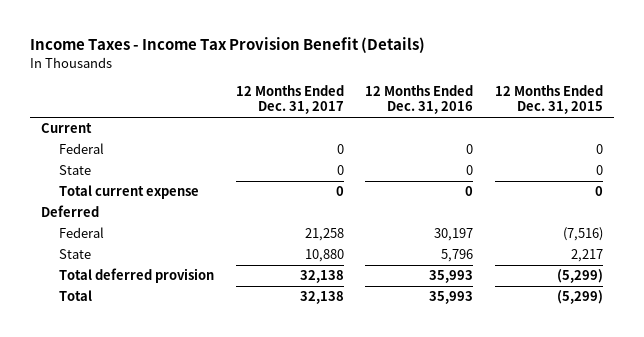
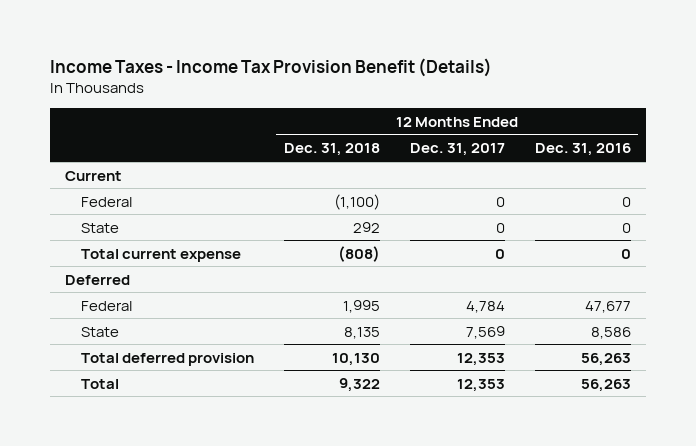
[495,85,604,115] 12 Months Ended Dec. 31, 2015 -> none
none -> [283,143,380,157] Dec. 31, 2018
[304,228,344,242] 21,258 -> [465,300,505,313] 4,784
[434,228,474,242] 30,197 -> [584,300,631,313] 47,677
[304,249,344,263] 10,880 -> [465,325,505,339] 7,569
[441,249,474,263] 5,796 -> [590,326,631,339] 8,586
[299,270,344,284] 32,138 -> [456,352,505,366] 12,353
[429,270,474,284] 35,993 -> [580,352,631,366] 56,263
[299,291,344,305] 32,138 -> [456,378,505,392] 12,353
[429,291,474,305] 35,993 -> [580,378,631,392] 56,263

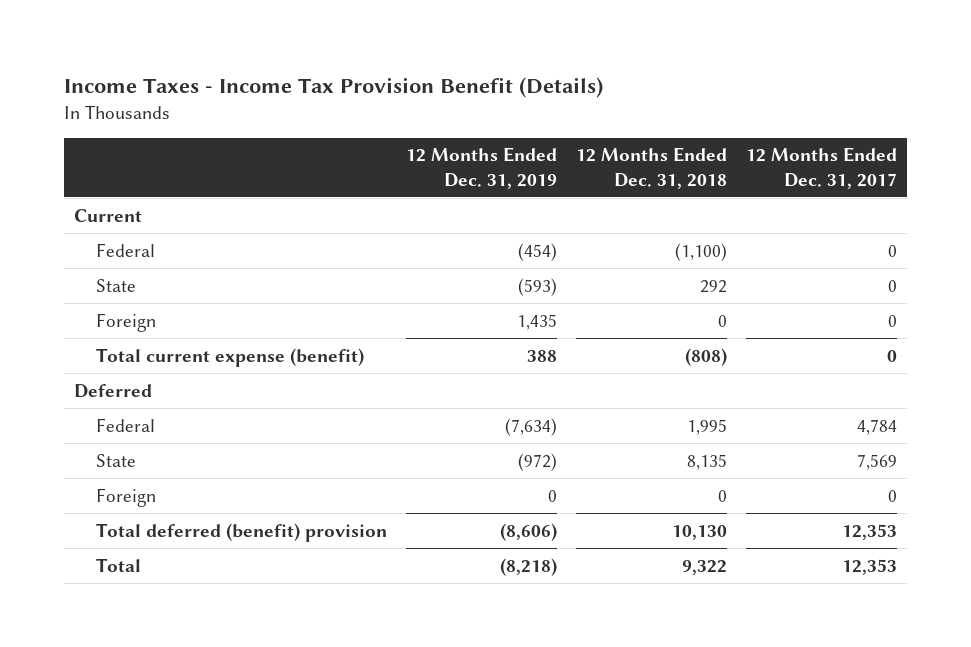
[534,143,631,157] Dec. 31, 2016 -> none
none -> [405,147,557,189] 12 Months Ended Dec. 31, 2019
none -> [95,312,156,332] Foreign
[80,248,241,262] Total current expense -> [95,347,364,367] Total current expense (benefit)
none -> [95,487,156,507] Foreign
[80,352,254,366] Total deferred provision -> [95,522,387,542] Total deferred (benefit) provision

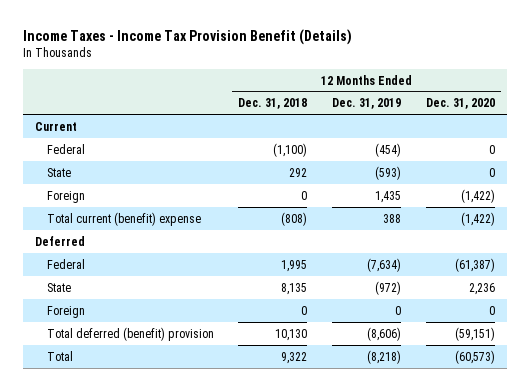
[746,147,898,189] 12 Months Ended Dec. 31, 2017 -> none
none -> [425,98,495,110] Dec. 31, 2020
[95,347,364,367] Total current expense (benefit) -> [46,211,201,226] Total current (benefit) expense

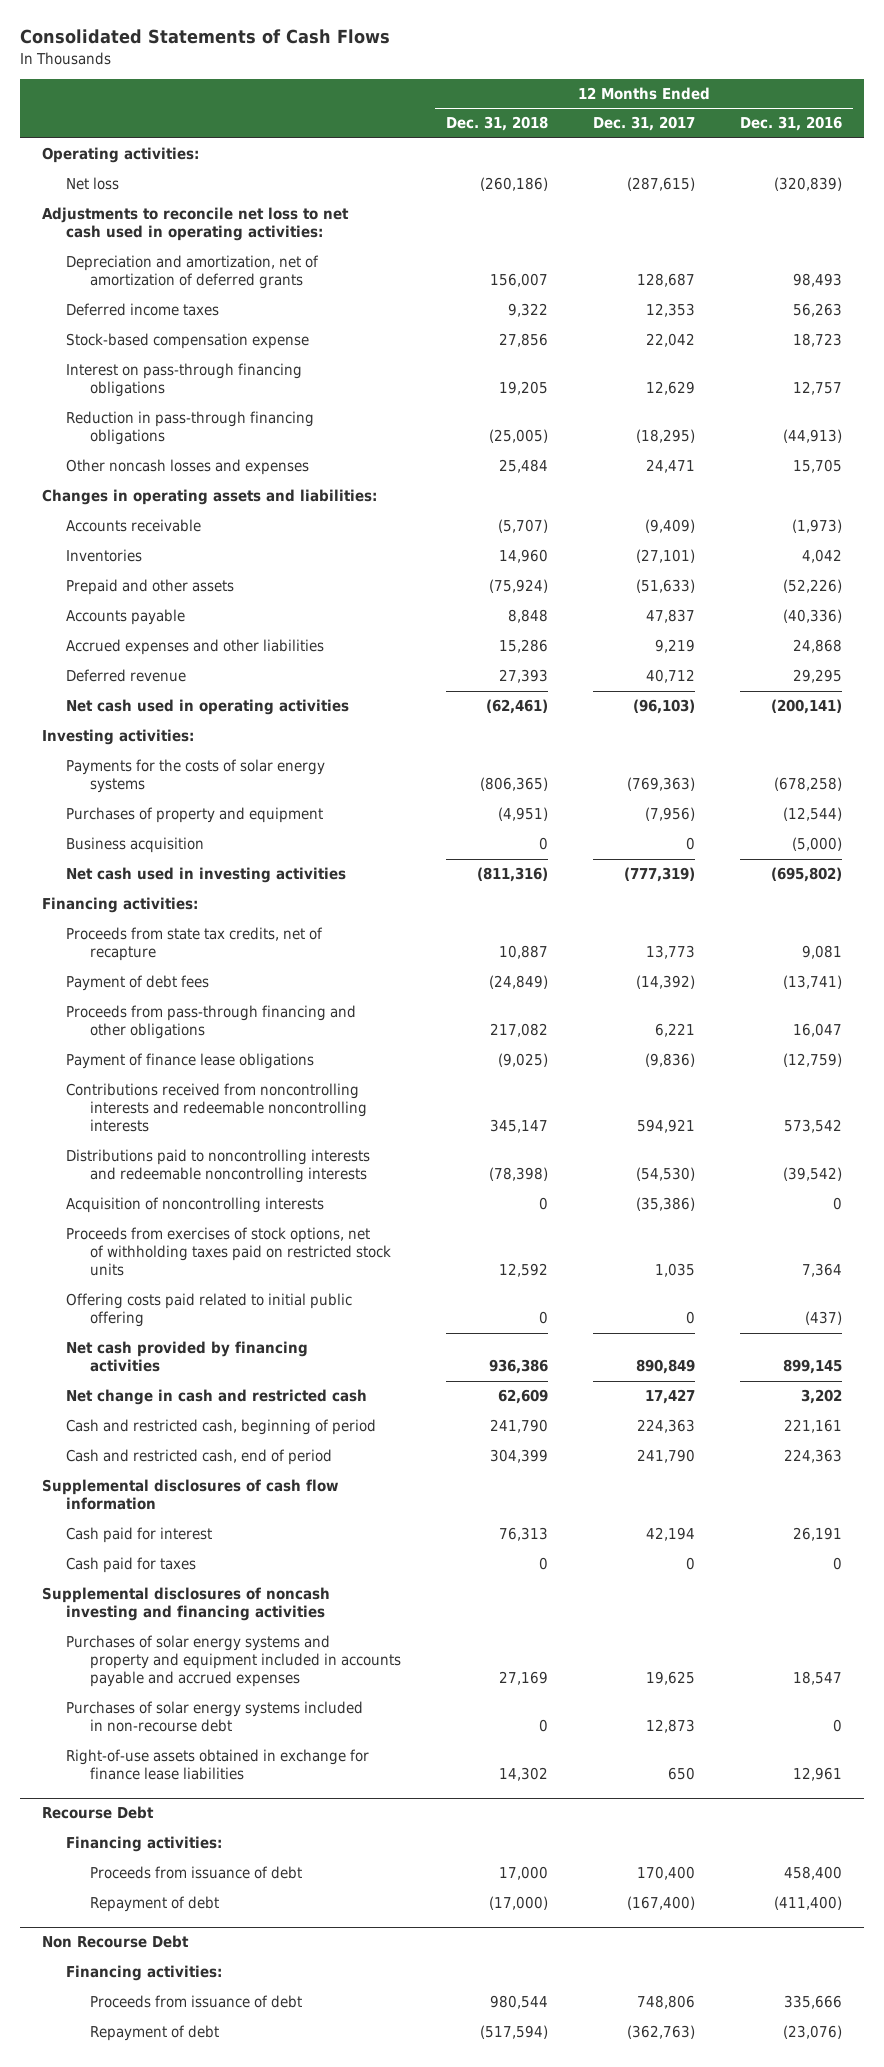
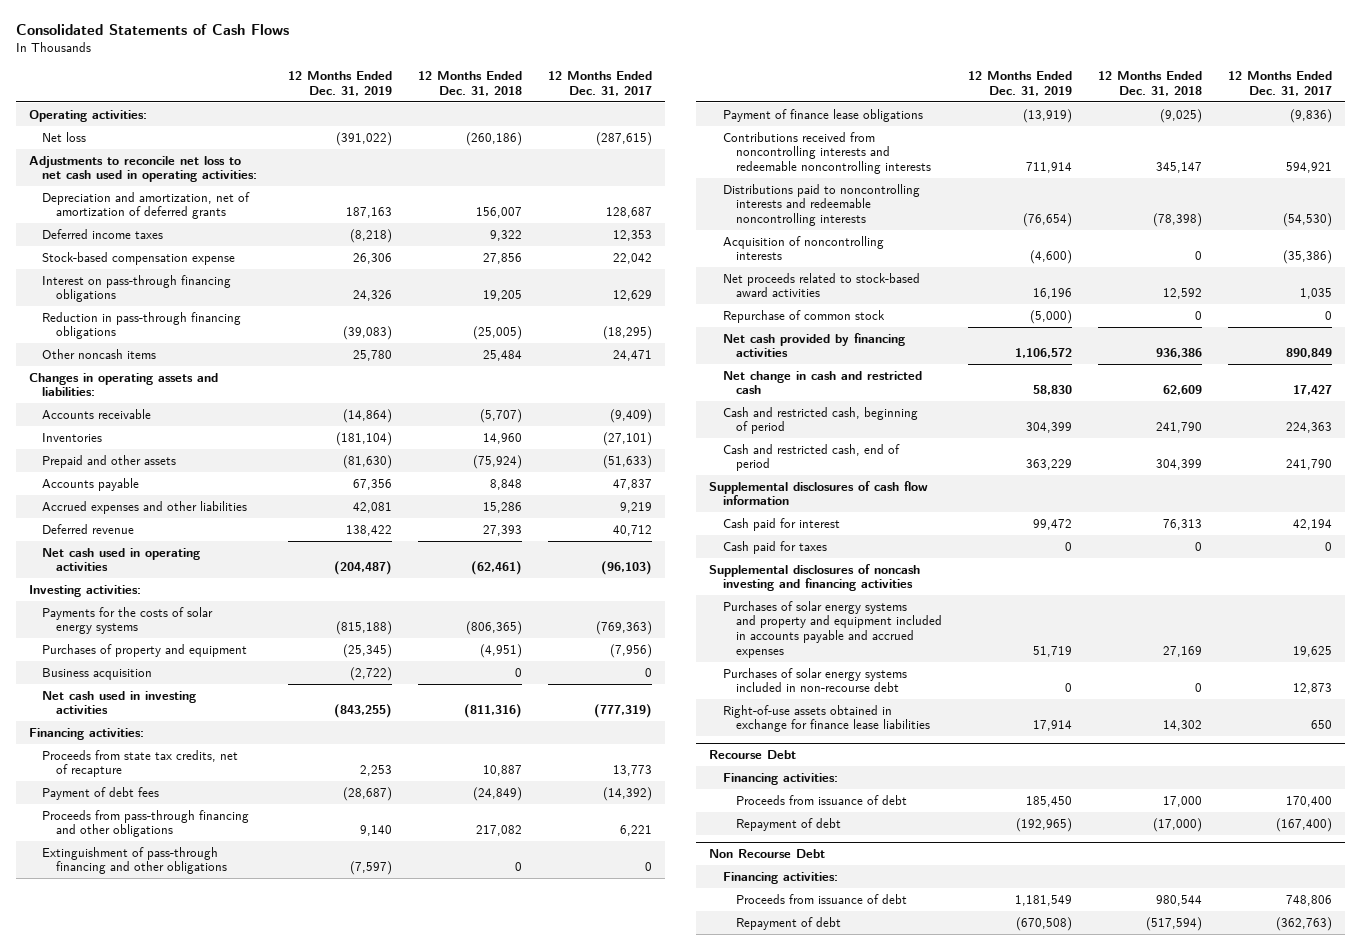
[739,116,842,132] Dec. 31, 2016 -> none
none -> [288,71,393,96] 12 Months Ended Dec. 31, 2019
[66,459,310,476] Other noncash losses and expenses -> [42,348,157,359] Other noncash items
none -> [42,846,228,875] Extinguishment of pass-through financing and other obligations
[66,1293,353,1328] Offering costs paid related to initial public offering -> none
[66,1227,392,1277] Proceeds from exercises of stock options, net of withholding taxes paid on restricted stock units -> [722,272,920,298] Net proceeds related to stock-based award activities
none -> [722,309,885,323] Repurchase of common stock

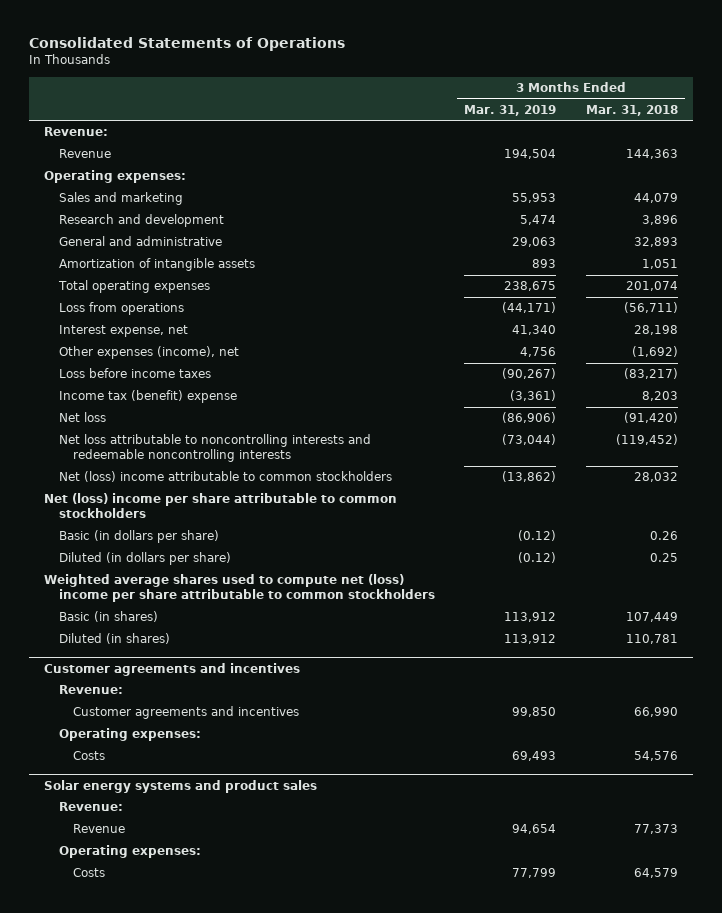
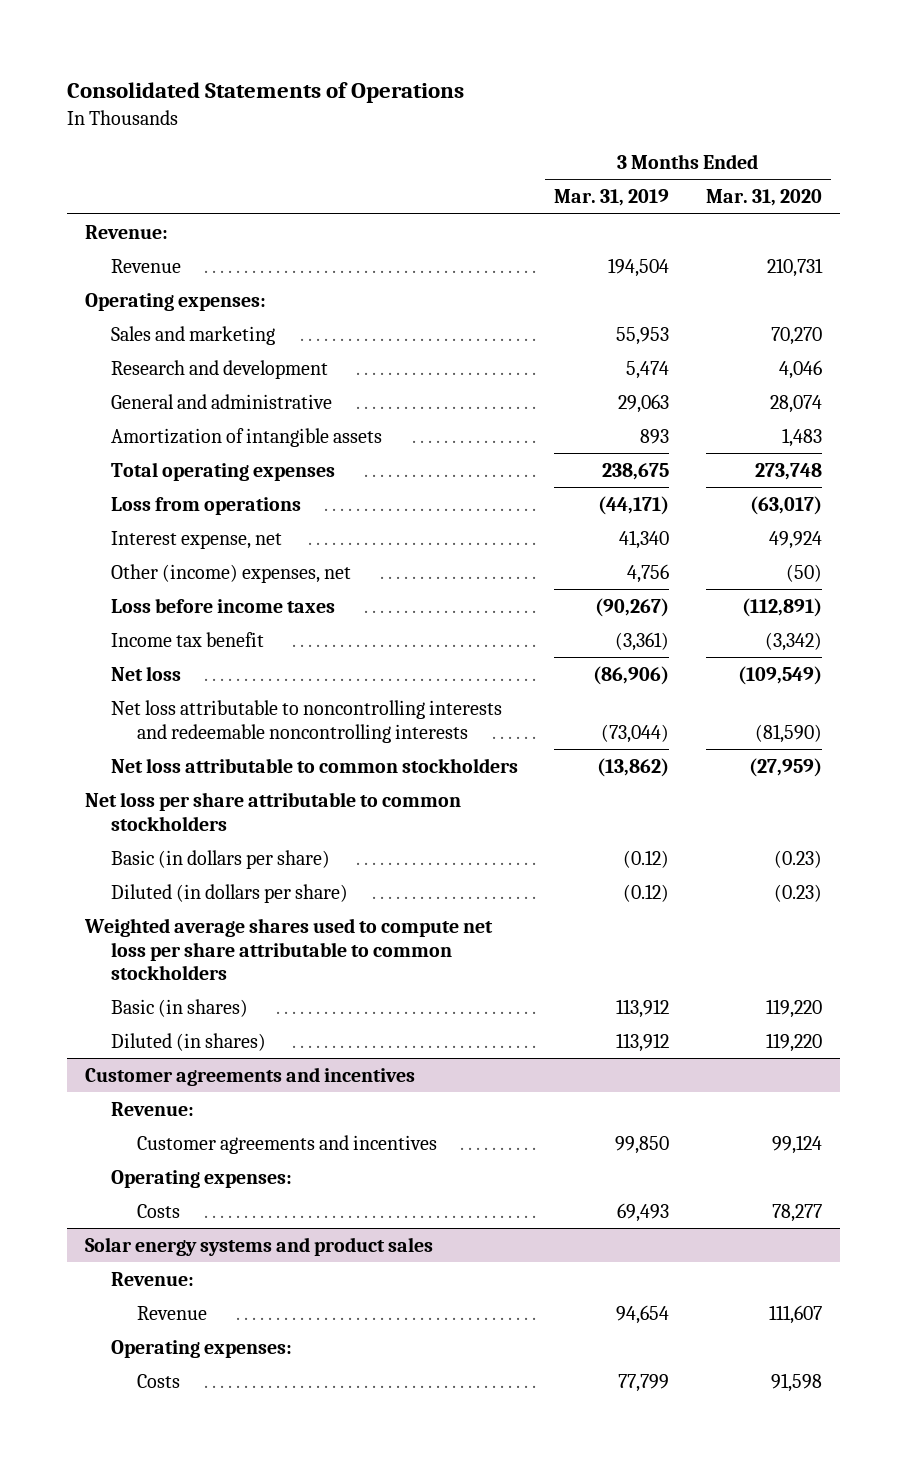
[585,104,678,116] Mar. 31, 2018 -> none
none -> [705,189,822,207] Mar. 31, 2020
[58,346,239,360] Other expenses (income), net -> [110,563,351,583] Other (income) expenses, net
[58,390,237,404] Income tax (benefit) expense -> [110,631,264,647] Income tax benefit
[58,471,392,483] Net (loss) income attributable to common stockholders -> [110,757,518,773] Net loss attributable to common stockholders
[43,493,397,519] Net (loss) income per share attributable to common stockholders -> [85,791,462,831] Net loss per share attributable to common stockholders
[43,574,435,603] Weighted average shares used to compute net (loss) income per share attributable to common stockholders -> [84,917,494,981] Weighted average shares used to compute net loss per share attributable to common stockholders

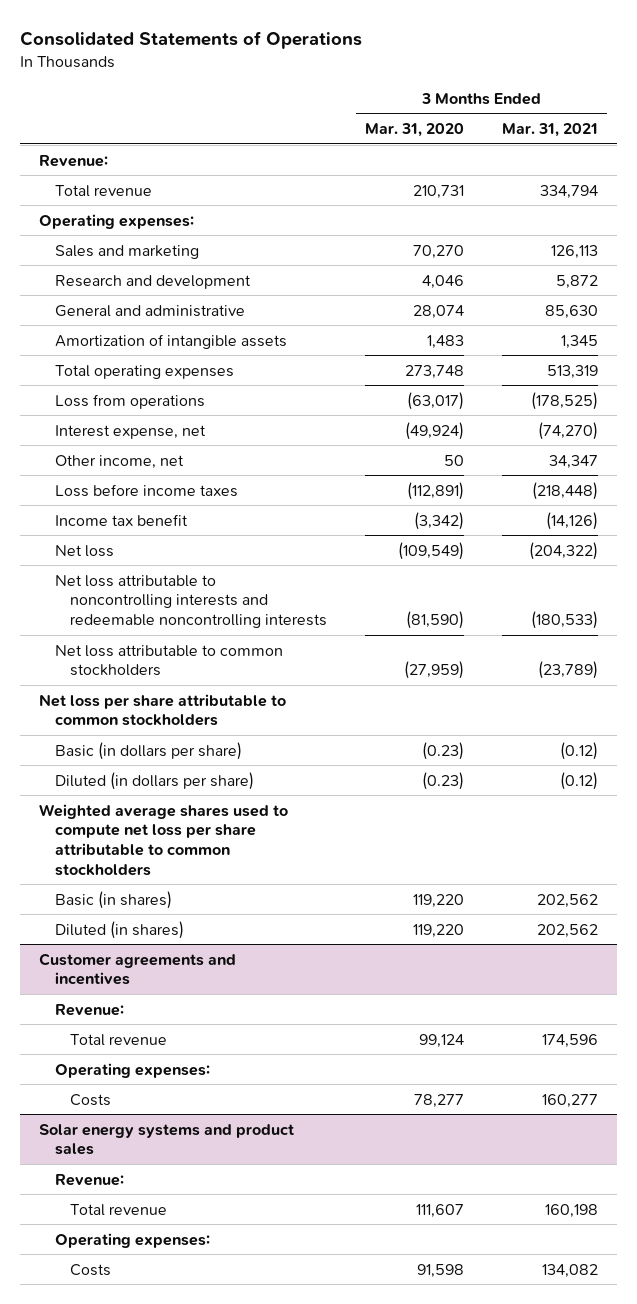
[554,189,670,207] Mar. 31, 2019 -> none
none -> [501,123,598,138] Mar. 31, 2021
[110,258,181,273] Revenue -> [54,184,152,197] Total revenue
[768,530,822,549] 49,924 -> [405,421,465,440] (49,924)
[110,563,351,583] Other (income) expenses, net -> [54,454,184,469] Other income, net
[785,563,822,582] (50) -> [444,454,465,466] 50
[136,1134,437,1154] Customer agreements and incentives -> [70,1033,168,1046] Total revenue
[136,1305,207,1320] Revenue -> [70,1203,168,1216] Total revenue

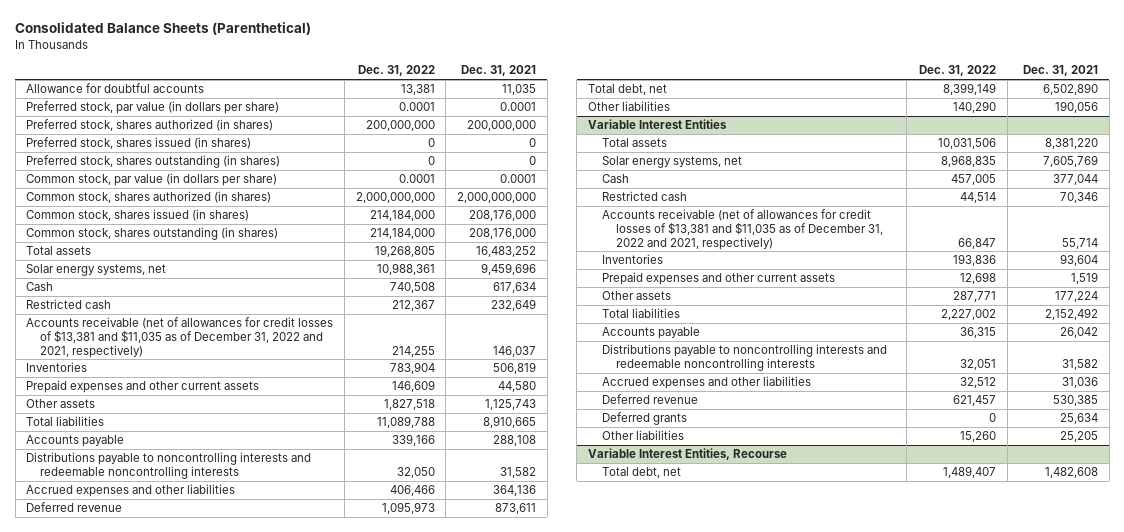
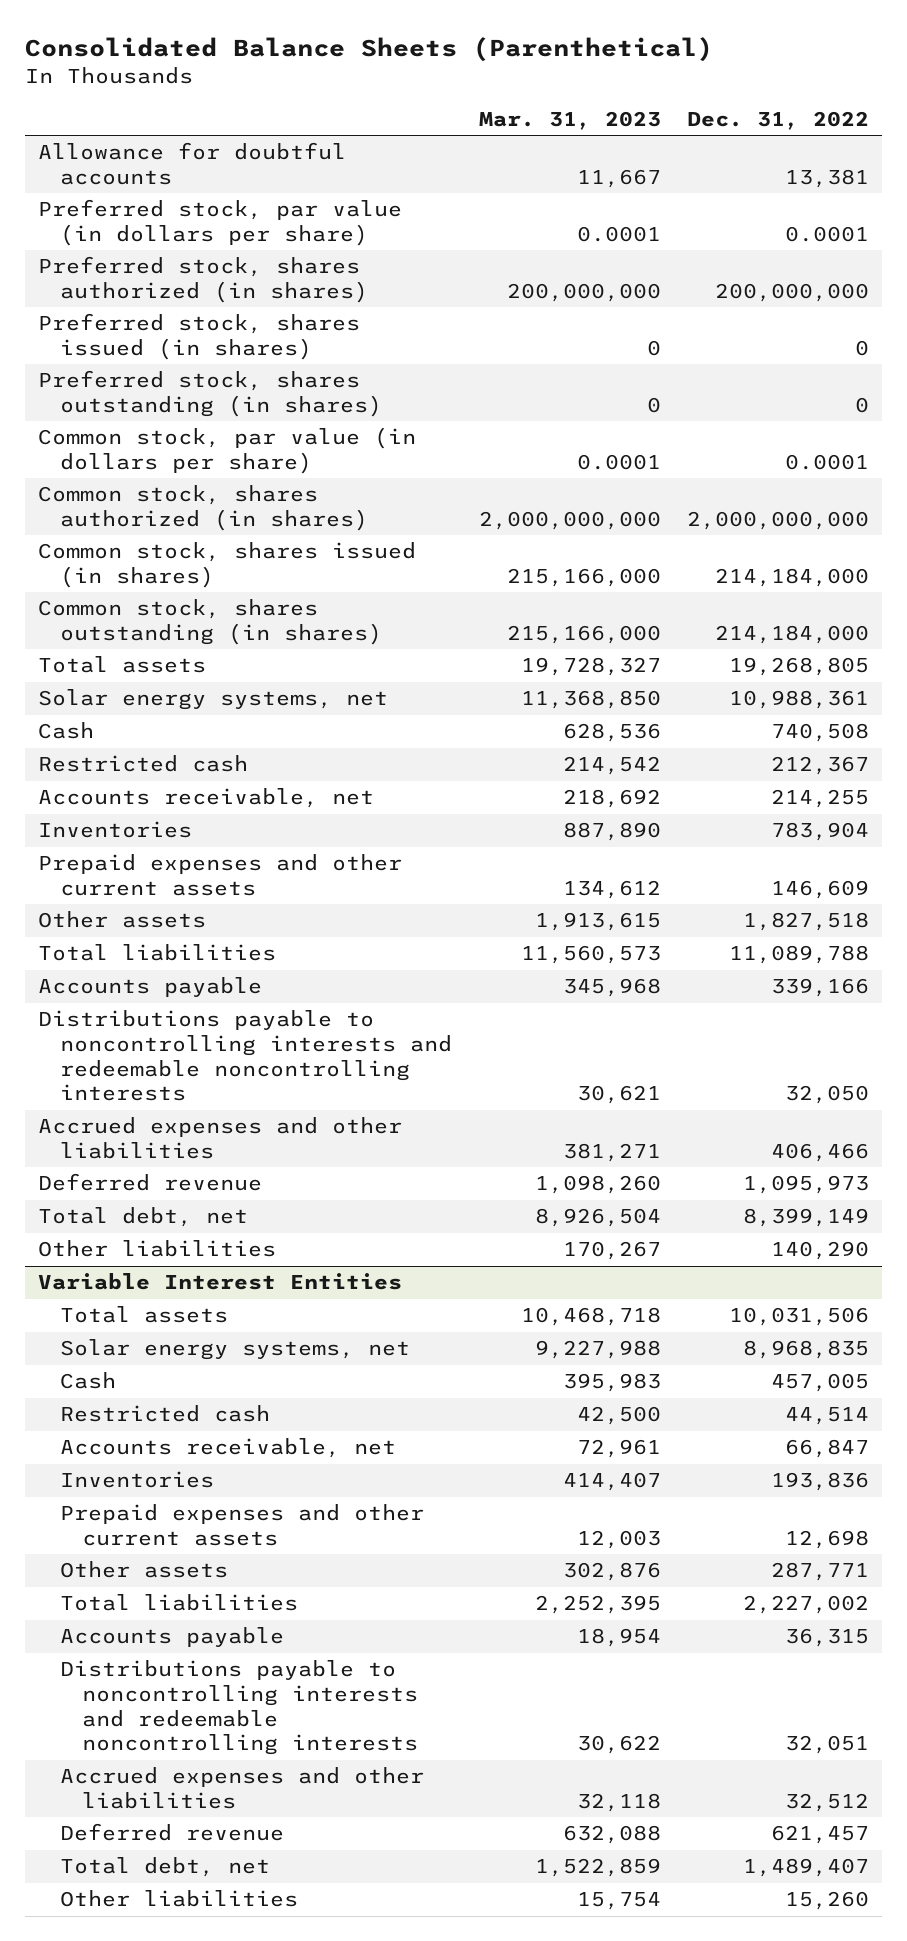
[461,65,537,77] Dec. 31, 2021 -> none
none -> [478,111,661,131] Mar. 31, 2023
[26,317,334,358] Accounts receivable (net of allowances for credit losses of $13,381 and $11,035 as of December 31, 2022 and 2021, respectively) -> [37,788,374,809] Accounts receivable, net
[601,209,884,250] Accounts receivable (net of allowances for credit losses of $13,381 and $11,035 as of December 31, 2022 and 2021, respectively) -> [60,1438,397,1459] Accounts receivable, net
[601,412,687,426] Deferred grants -> none
[587,448,787,461] Variable Interest Entities, Recourse -> none
[601,430,684,441] Other liabilities -> [60,1890,299,1908] Other liabilities

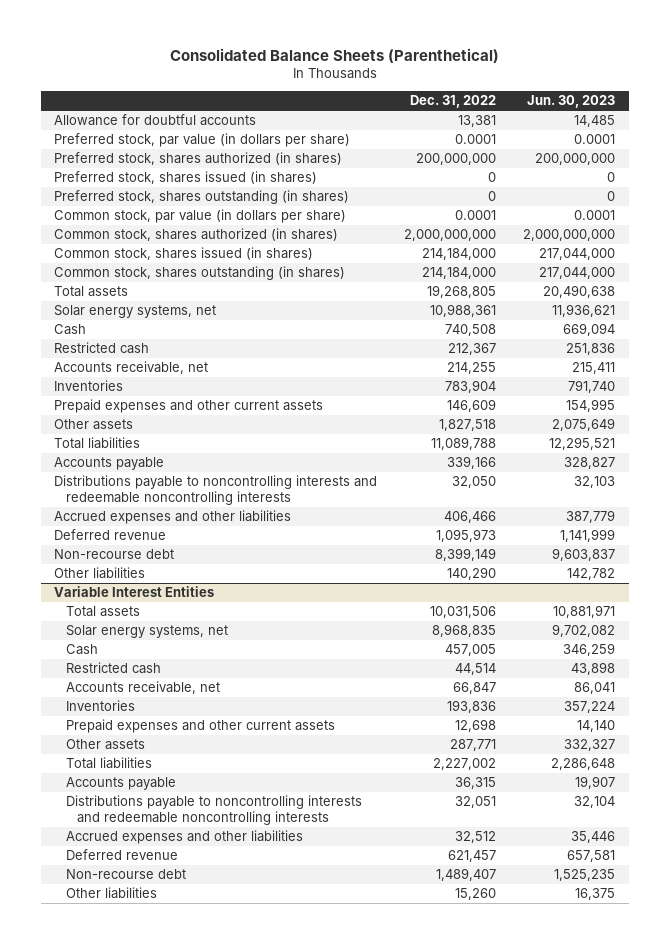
[478,111,661,131] Mar. 31, 2023 -> none
none -> [527,95,616,109] Jun. 30, 2023
[37,1207,248,1228] Total debt, net -> [54,549,175,560] Non-recourse debt
[60,1857,271,1878] Total debt, net -> [65,869,186,880] Non-recourse debt

